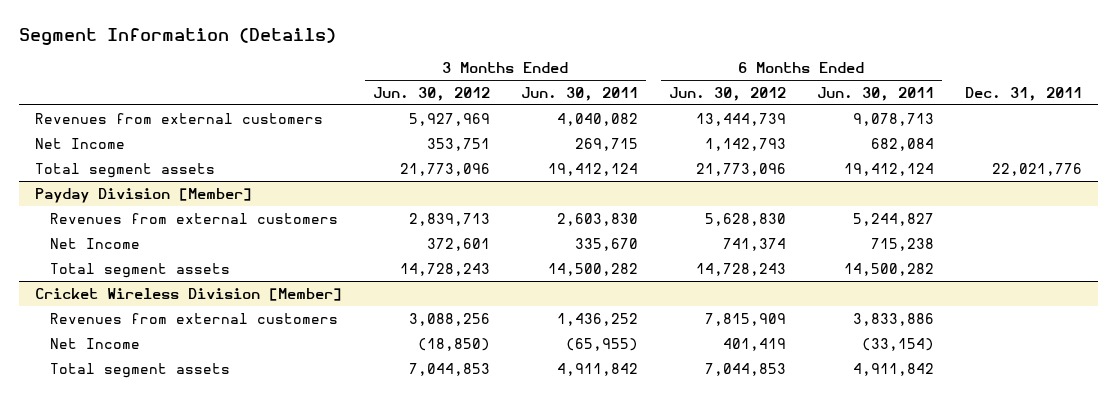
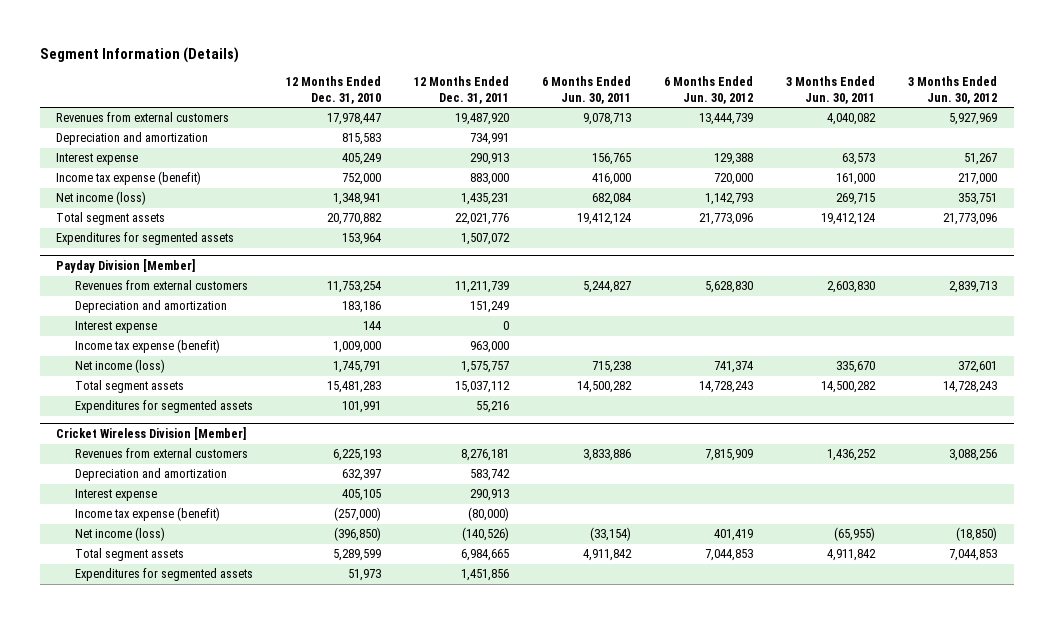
[965,86,1083,101] Dec. 31, 2011 -> none
none -> [286,75,382,104] 12 Months Ended Dec. 31, 2010
none -> [414,75,510,104] 12 Months Ended Dec. 31, 2011
none -> [56,132,209,146] Depreciation and amortization
none -> [56,153,139,166] Interest expense
none -> [56,171,202,186] Income tax expense (benefit)
[34,137,125,149] Net Income -> [56,191,147,206] Net income (loss)
none -> [56,232,235,246] Expenditures for segmented assets
none -> [75,300,228,314] Depreciation and amortization
none -> [75,321,158,334] Interest expense
none -> [75,339,221,354] Income tax expense (benefit)
[50,237,141,249] Net Income -> [75,359,166,374] Net income (loss)
none -> [75,400,254,414] Expenditures for segmented assets
none -> [75,468,228,482] Depreciation and amortization
none -> [75,489,158,502] Interest expense
none -> [75,507,221,522] Income tax expense (benefit)
[50,337,141,349] Net Income -> [75,527,166,542] Net income (loss)
none -> [75,568,254,582] Expenditures for segmented assets

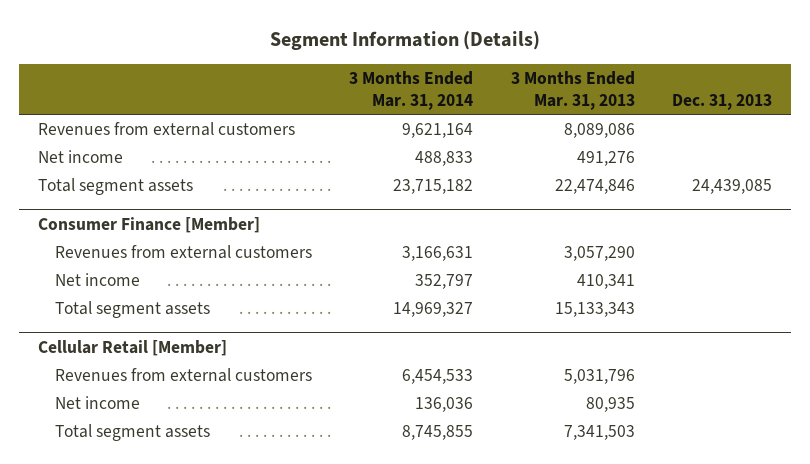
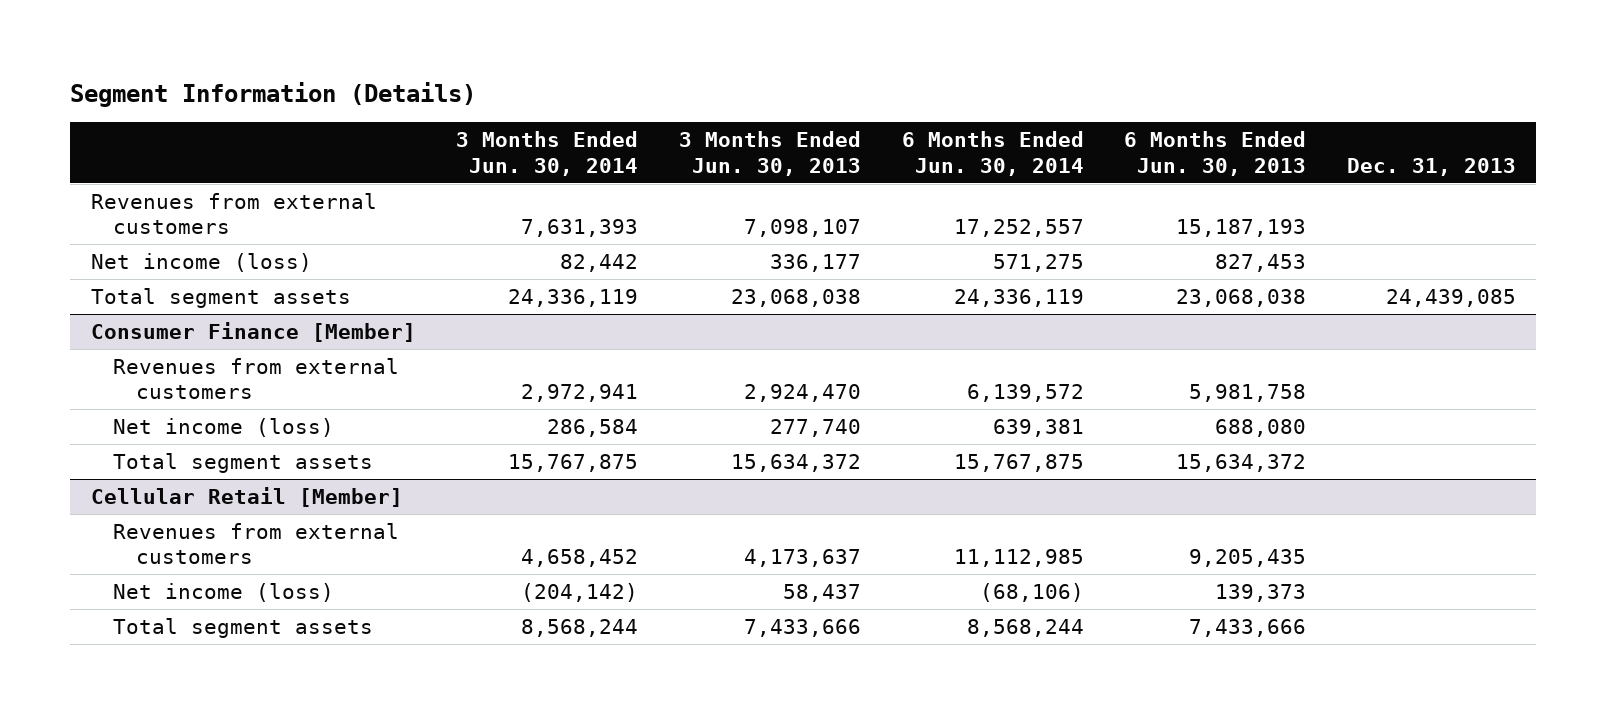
[349,70,474,110] 3 Months Ended Mar. 31, 2014 -> none
[510,70,635,110] 3 Months Ended Mar. 31, 2013 -> none
none -> [456,131,639,176] 3 Months Ended Jun. 30, 2014
none -> [679,131,862,176] 3 Months Ended Jun. 30, 2013
none -> [901,131,1084,176] 6 Months Ended Jun. 30, 2014
none -> [1124,131,1307,176] 6 Months Ended Jun. 30, 2013
[37,149,123,163] Net income -> [90,252,312,272] Net income (loss)
[54,272,140,286] Net income -> [113,417,335,437] Net income (loss)
[54,395,140,409] Net income -> [113,582,335,602] Net income (loss)

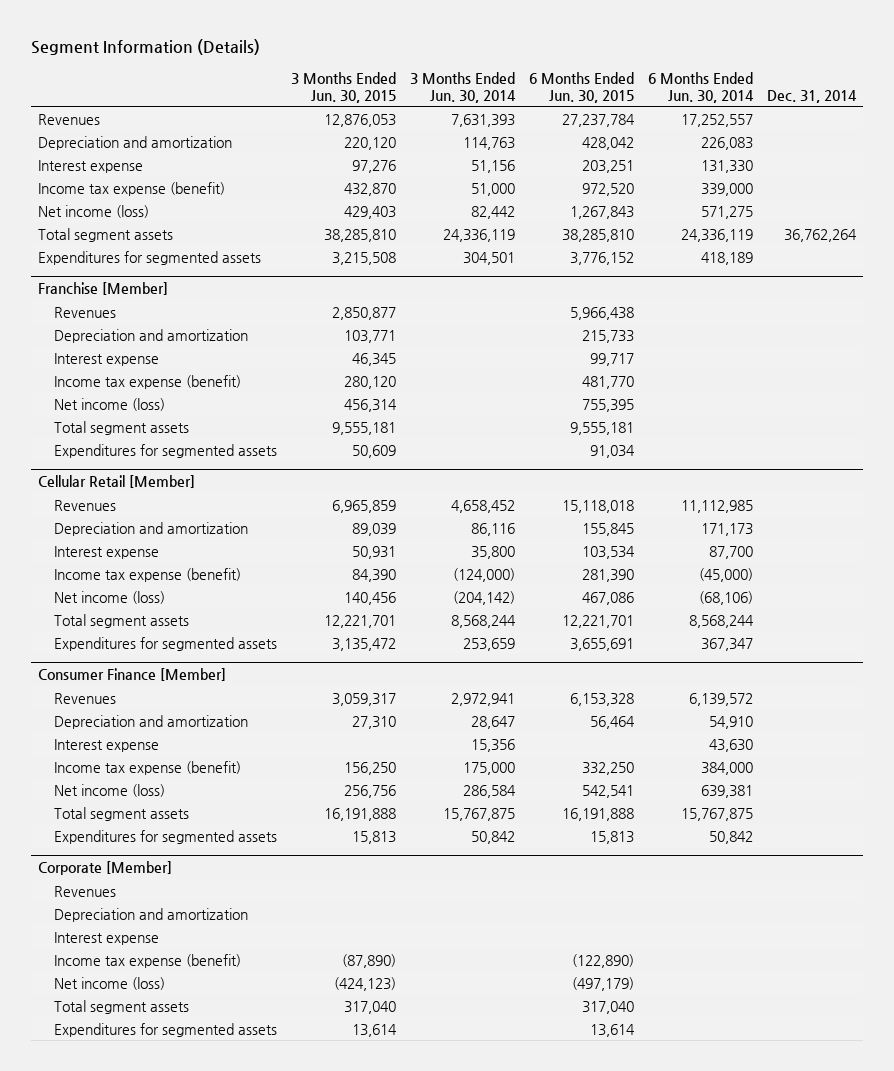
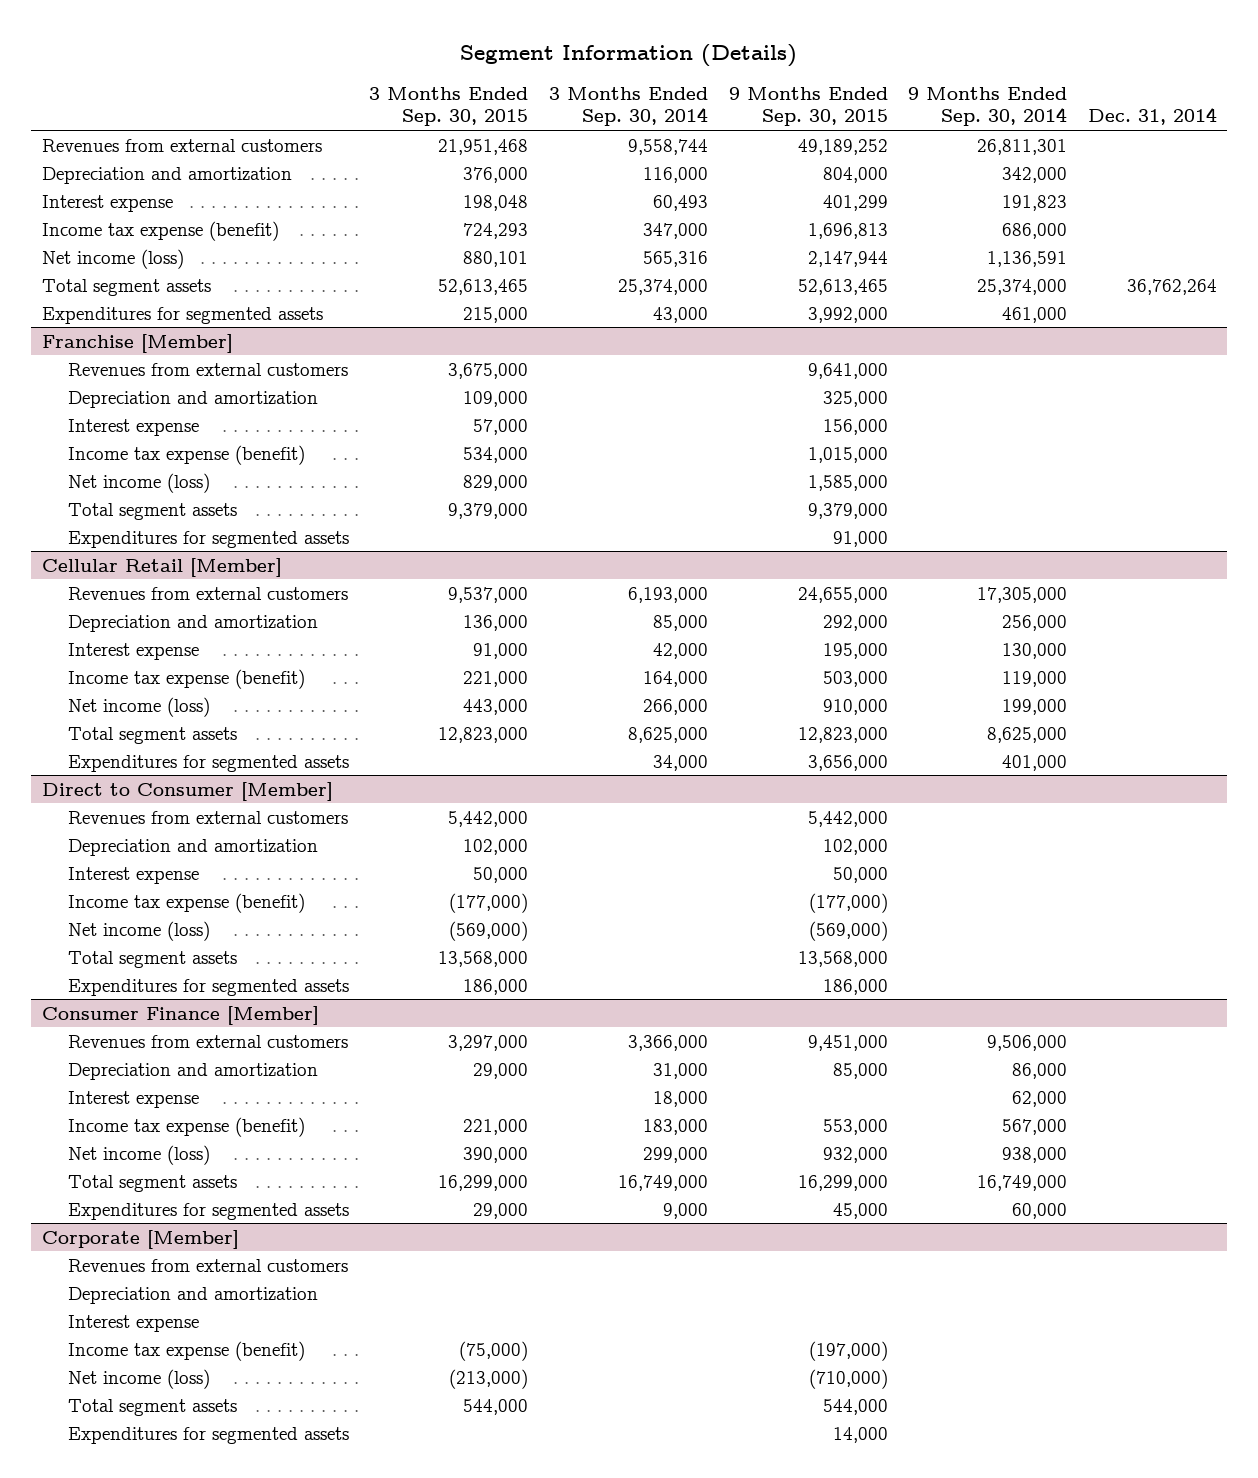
[290,71,396,103] 3 Months Ended Jun. 30, 2015 -> none
[409,71,516,103] 3 Months Ended Jun. 30, 2014 -> none
[528,71,634,103] 6 Months Ended Jun. 30, 2015 -> none
[648,71,755,103] 6 Months Ended Jun. 30, 2014 -> none
none -> [369,86,529,127] 3 Months Ended Sep. 30, 2015
none -> [549,86,709,127] 3 Months Ended Sep. 30, 2014
none -> [728,86,888,127] 9 Months Ended Sep. 30, 2015
none -> [908,86,1068,127] 9 Months Ended Sep. 30, 2014
[37,113,100,125] Revenues -> [41,138,322,152] Revenues from external customers
[53,306,116,318] Revenues -> [67,362,348,376] Revenues from external customers
[53,499,116,511] Revenues -> [67,586,348,600] Revenues from external customers
none -> [41,781,333,801] Direct to Consumer [Member]
none -> [67,810,348,824] Revenues from external customers
none -> [67,838,318,856] Depreciation and amortization
none -> [67,866,199,884] Interest expense
none -> [67,892,305,913] Income tax expense (benefit)
none -> [67,920,210,941] Net income (loss)
none -> [67,950,237,968] Total segment assets
none -> [67,978,349,996] Expenditures for segmented assets
[53,692,116,704] Revenues -> [67,1034,348,1048] Revenues from external customers
[53,885,116,897] Revenues -> [67,1258,348,1272] Revenues from external customers

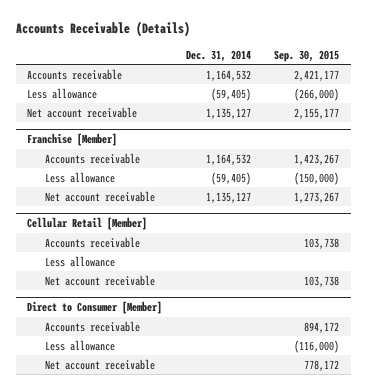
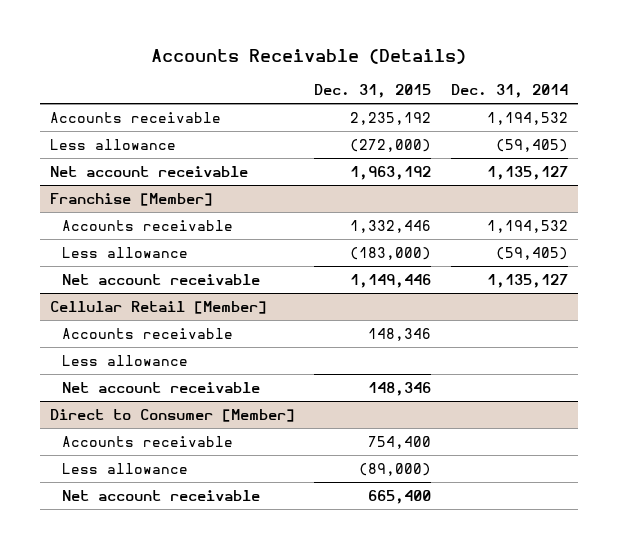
[274,49,340,62] Sep. 30, 2015 -> none
none -> [314,84,432,99] Dec. 31, 2015
[205,69,251,81] 1,164,532 -> [486,112,568,126] 1,194,532
[205,153,251,165] 1,164,532 -> [486,220,568,234] 1,194,532

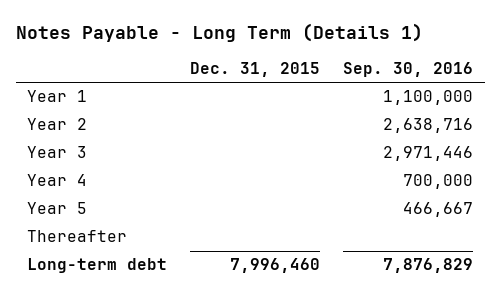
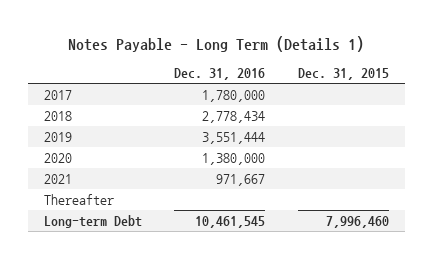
[343,62,474,78] Sep. 30, 2016 -> none
none -> [174,68,266,81] Dec. 31, 2016
[27,90,88,103] Year 1 -> [43,89,72,100] 2017
[27,118,88,131] Year 2 -> [43,110,72,121] 2018
[27,146,88,159] Year 3 -> [43,131,72,142] 2019
[27,174,88,187] Year 4 -> [43,152,72,163] 2020
[27,202,88,215] Year 5 -> [43,173,72,184] 2021
[27,258,168,274] Long-term debt -> [43,214,142,228] Long-term Debt

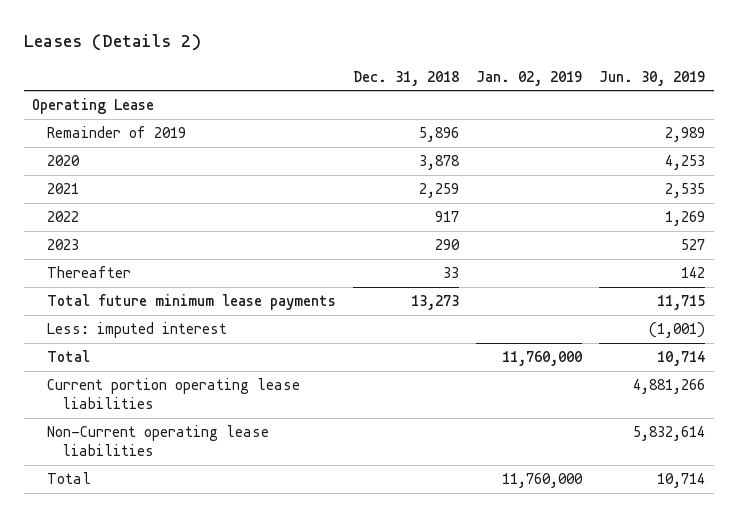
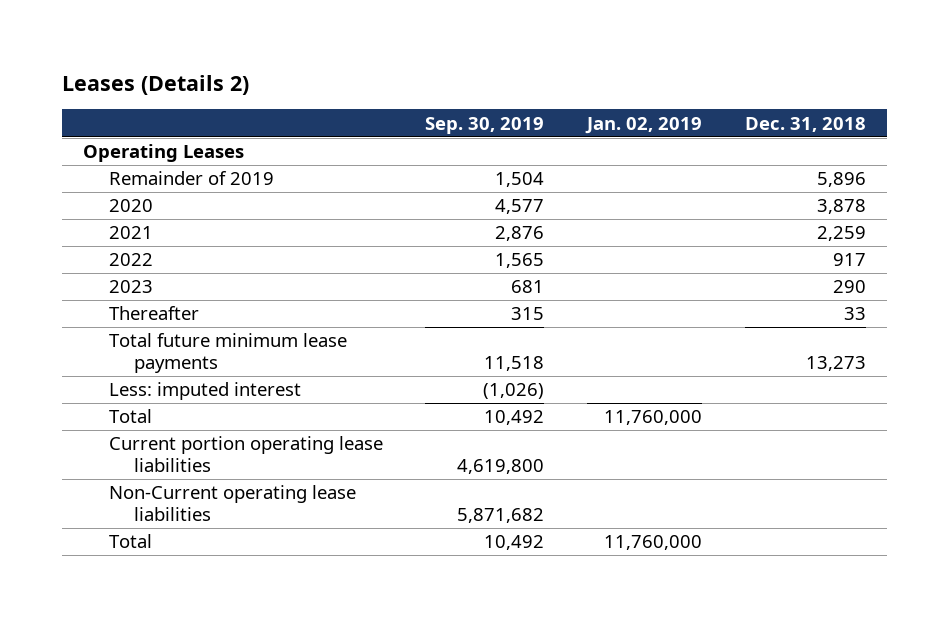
[599,70,706,86] Jun. 30, 2019 -> none
none -> [425,116,545,134] Sep. 30, 2019
[32,98,155,115] Operating Lease -> [83,144,245,163] Operating Leases

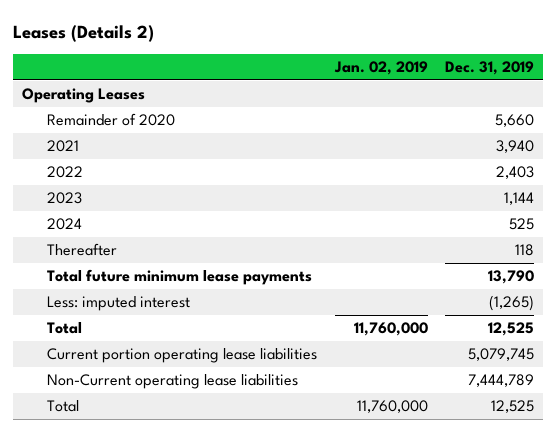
[425,116,545,134] Sep. 30, 2019 -> none
[744,116,866,132] Dec. 31, 2018 -> none
none -> [445,61,535,76] Dec. 31, 2019
[108,199,153,213] 2020 -> none
[108,171,274,186] Remainder of 2019 -> [47,113,176,127] Remainder of 2020
none -> [47,218,83,231] 2024

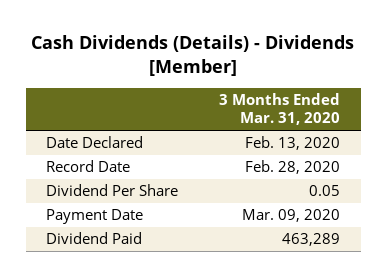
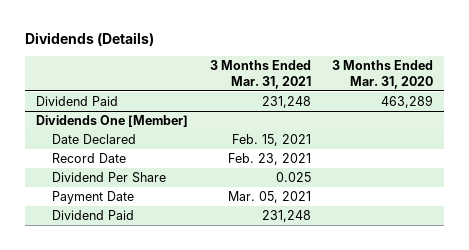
[31,35,355,76] Cash Dividends (Details) - Dividends [Member] -> [25,32,155,47] Dividends (Details)
none -> [209,60,311,89] 3 Months Ended Mar. 31, 2021
[46,136,144,149] Date Declared -> none
[46,160,131,173] Record Date -> none
[46,184,179,197] Dividend Per Share -> none
[46,209,144,225] Payment Date -> none
none -> [35,115,188,128] Dividends One [Member]
none -> [52,134,137,145] Date Declared
none -> [52,153,127,164] Record Date
none -> [52,172,167,184] Dividend Per Share
none -> [52,191,135,205] Payment Date
none -> [52,210,135,221] Dividend Paid

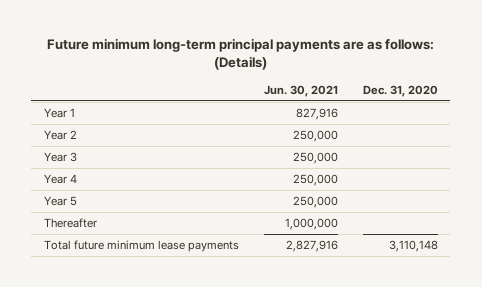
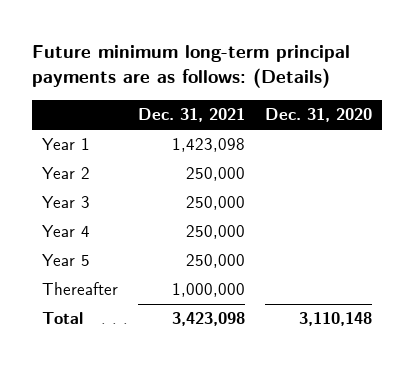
[263,84,338,97] Jun. 30, 2021 -> none
none -> [137,108,245,123] Dec. 31, 2021
[43,240,239,253] Total future minimum lease payments -> [42,312,84,325] Total

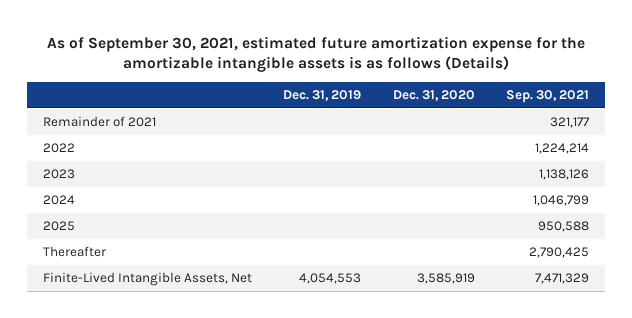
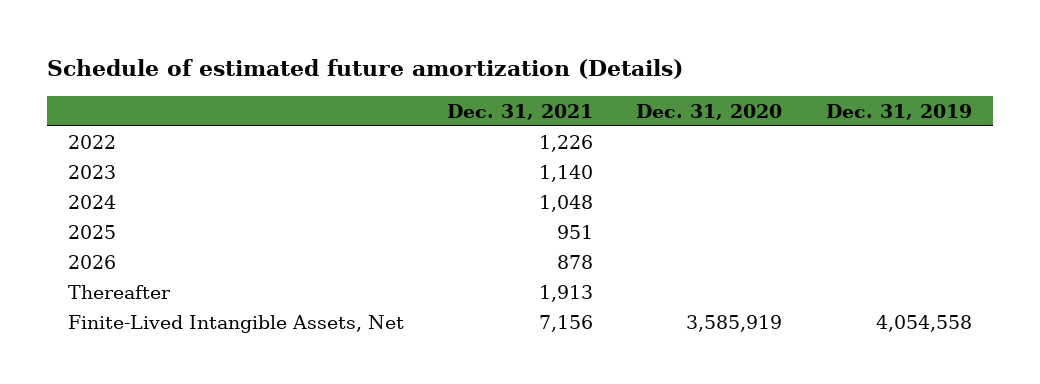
[46,35,585,73] As of September 30, 2021, estimated future amortization expense for the amortizable intangible assets is as follows (Details) -> [46,59,683,80] Schedule of estimated future amortization (Details)
[506,90,590,104] Sep. 30, 2021 -> none
none -> [447,103,594,120] Dec. 31, 2021
[42,116,156,128] Remainder of 2021 -> none
none -> [68,255,117,270] 2026
[299,273,362,285] 4,054,553 -> [875,315,972,333] 4,054,558

